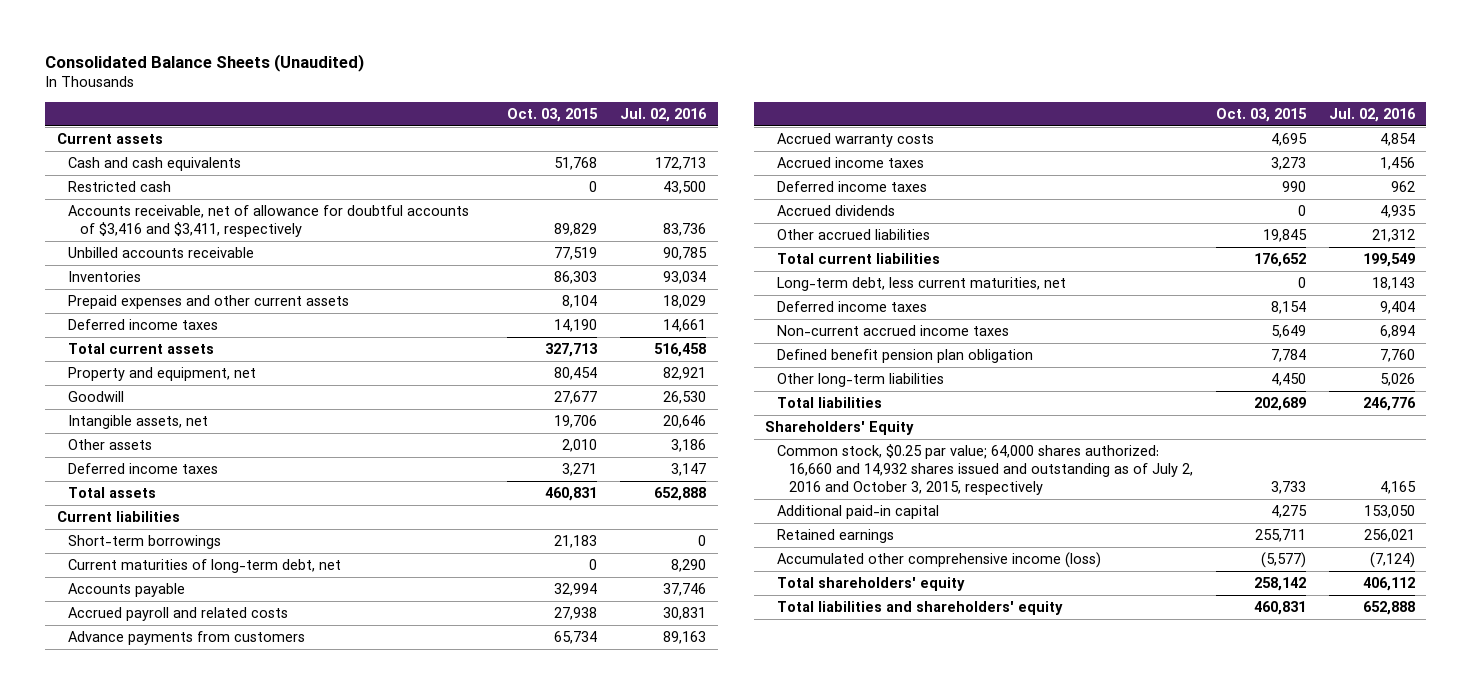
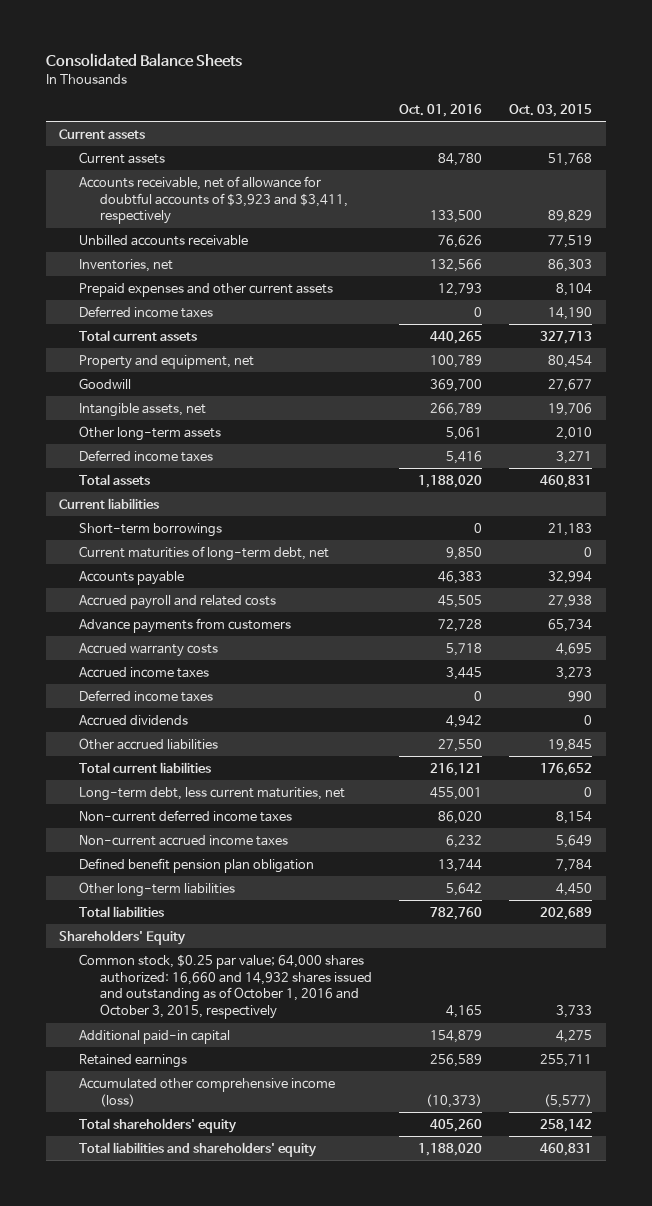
[45,53,365,72] Consolidated Balance Sheets (Unaudited) -> [45,53,242,68] Consolidated Balance Sheets
[620,107,708,122] Jul. 02, 2016 -> none
none -> [399,104,483,118] Oct. 01, 2016
[68,181,172,193] Restricted cash -> none
[68,157,242,172] Cash and cash equivalents -> [79,151,166,164] Current assets
[68,205,470,238] Accounts receivable, net of allowance for doubtful accounts of $3,416 and $3,411, respectively -> [79,175,348,225] Accounts receivable, net of allowance for doubtful accounts of $3,923 and $3,411, respectively
[68,271,142,283] Inventories -> [79,258,174,272] Inventories, net
[68,439,153,451] Other assets -> [79,425,222,441] Other long-term assets
[777,301,928,313] Deferred income taxes -> [79,809,293,822] Non-current deferred income taxes
[777,444,1194,496] Common stock, $0.25 par value; 64,000 shares authorized: 16,660 and 14,932 shares issued and outstanding as of July 2, 2016 and October 3, 2015, respectively -> [79,953,372,1020] Common stock, $0.25 par value; 64,000 shares authorized: 16,660 and 14,932 shares issued and outstanding as of October 1, 2016 and October 3, 2015, respectively

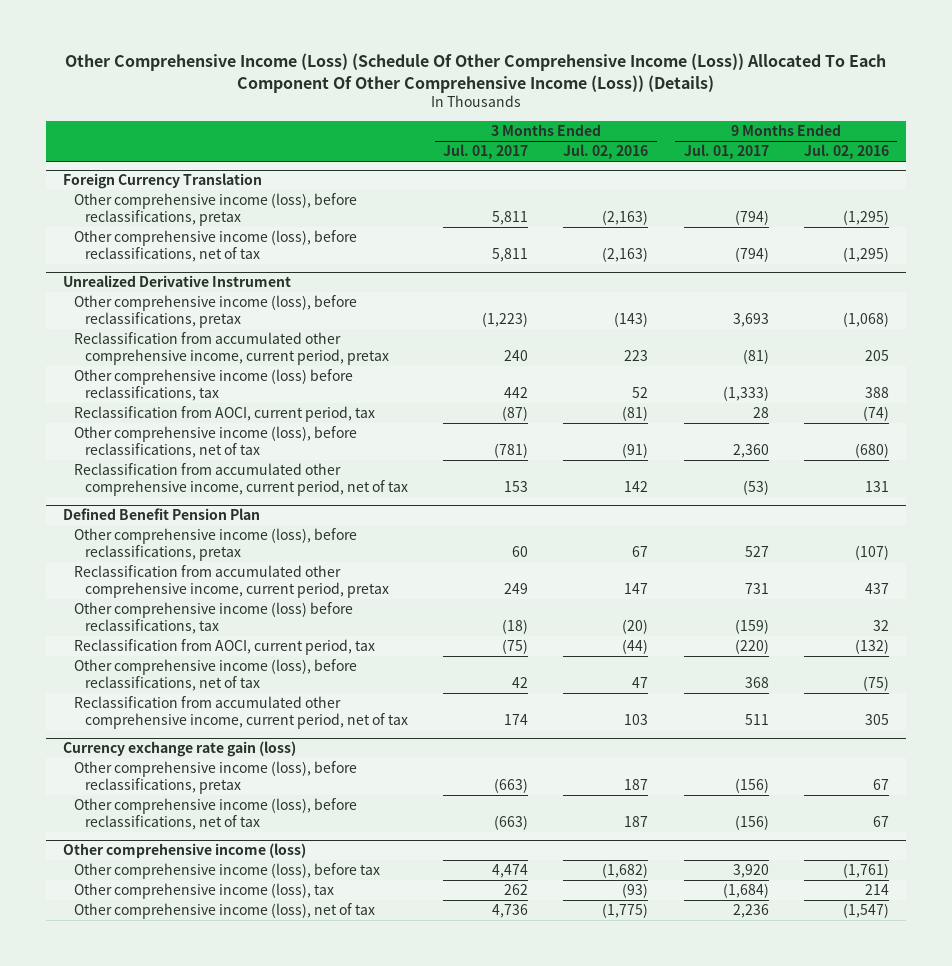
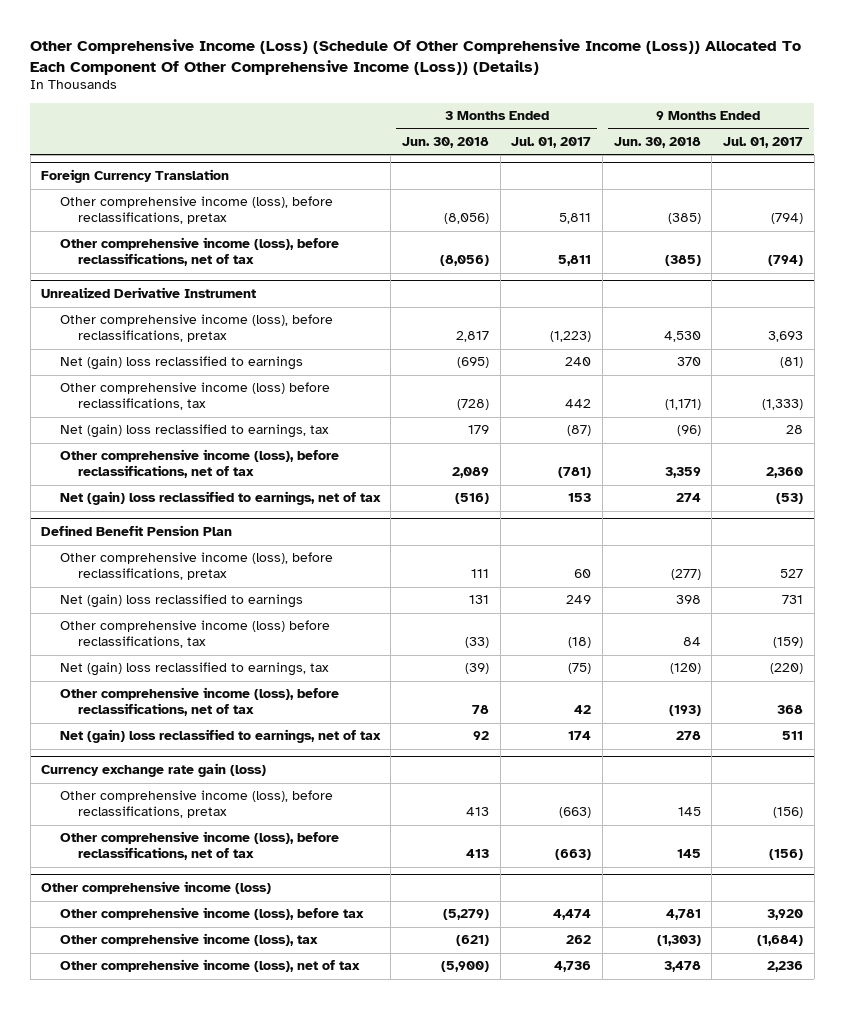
[563,144,649,160] Jul. 02, 2016 -> none
[803,144,889,160] Jul. 02, 2016 -> none
none -> [401,136,489,148] Jun. 30, 2018
none -> [613,136,701,148] Jun. 30, 2018
[74,332,390,365] Reclassification from accumulated other comprehensive income, current period, pretax -> [59,356,303,371] Net (gain) loss reclassified to earnings
[74,406,376,423] Reclassification from AOCI, current period, tax -> [59,424,329,439] Net (gain) loss reclassified to earnings, tax
[74,463,409,496] Reclassification from accumulated other comprehensive income, current period, net of tax -> [59,491,381,506] Net (gain) loss reclassified to earnings, net of tax
[74,565,390,598] Reclassification from accumulated other comprehensive income, current period, pretax -> [59,594,303,609] Net (gain) loss reclassified to earnings
[74,639,376,656] Reclassification from AOCI, current period, tax -> [59,662,329,677] Net (gain) loss reclassified to earnings, tax
[74,696,409,729] Reclassification from accumulated other comprehensive income, current period, net of tax -> [59,729,381,744] Net (gain) loss reclassified to earnings, net of tax

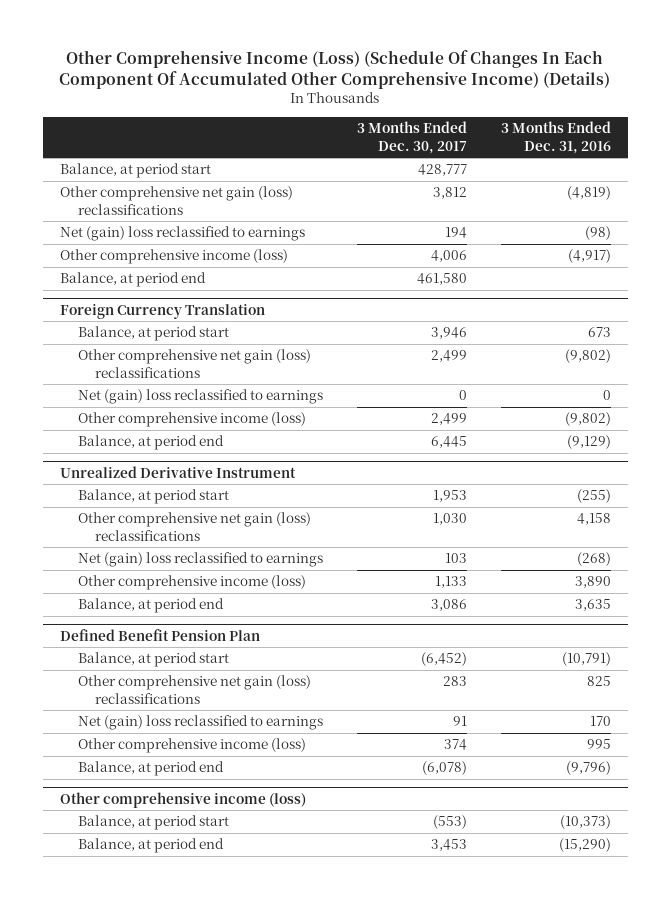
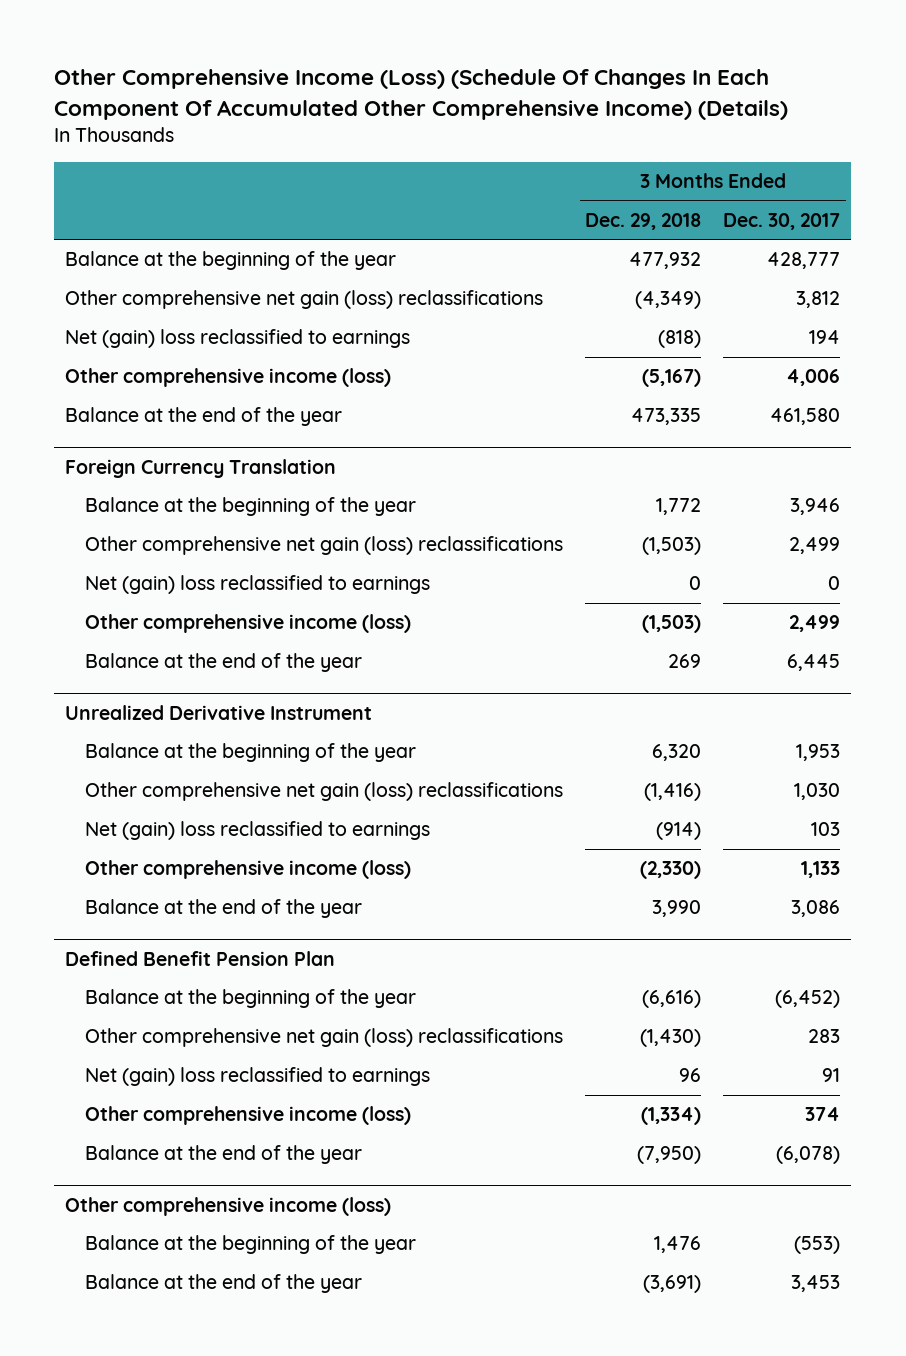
[500,121,611,154] 3 Months Ended Dec. 31, 2016 -> none
none -> [585,212,702,230] Dec. 29, 2018
[59,163,211,179] Balance, at period start -> [65,251,397,271] Balance at the beginning of the year
[59,272,206,288] Balance, at period end -> [65,407,343,427] Balance at the end of the year
[77,326,229,342] Balance, at period start -> [85,497,417,517] Balance at the beginning of the year
[77,435,224,451] Balance, at period end -> [85,653,363,673] Balance at the end of the year
[77,489,229,505] Balance, at period start -> [85,743,417,763] Balance at the beginning of the year
[77,598,224,614] Balance, at period end -> [85,899,363,919] Balance at the end of the year
[77,652,229,668] Balance, at period start -> [85,989,417,1009] Balance at the beginning of the year
[77,761,224,777] Balance, at period end -> [85,1145,363,1165] Balance at the end of the year
[77,815,229,831] Balance, at period start -> [85,1235,417,1255] Balance at the beginning of the year
[77,838,224,854] Balance, at period end -> [85,1274,363,1294] Balance at the end of the year

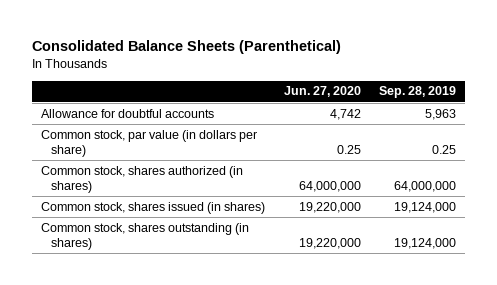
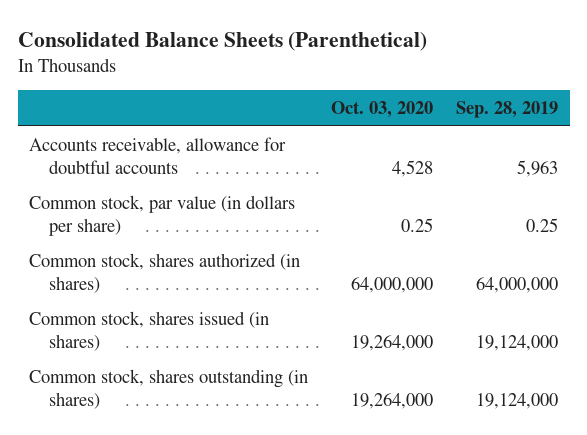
[283,86,361,98] Jun. 27, 2020 -> none
none -> [331,101,434,119] Oct. 03, 2020
[41,108,215,118] Allowance for doubtful accounts -> [29,136,287,174] Accounts receivable, allowance for doubtful accounts

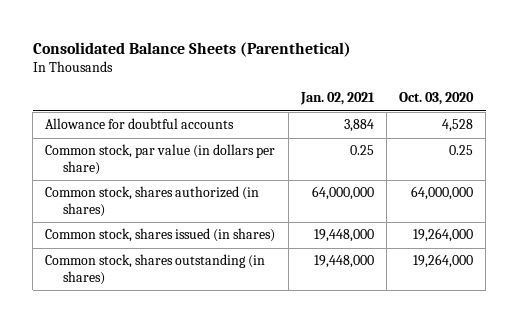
[456,101,559,119] Sep. 28, 2019 -> none
none -> [299,92,375,106] Jan. 02, 2021
[29,136,287,174] Accounts receivable, allowance for doubtful accounts -> [45,118,235,130] Allowance for doubtful accounts

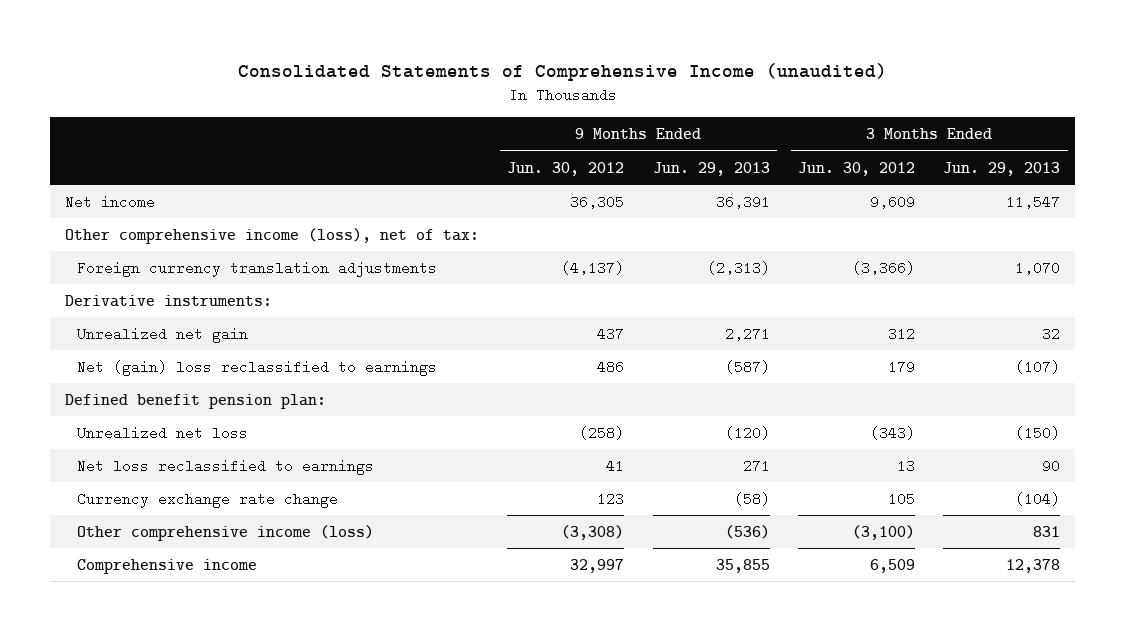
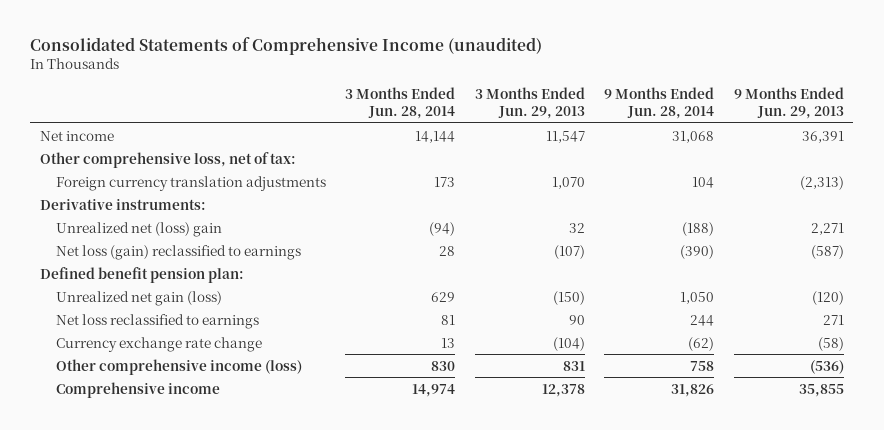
[507,161,625,176] Jun. 30, 2012 -> none
[797,161,915,176] Jun. 30, 2012 -> none
none -> [345,86,456,119] 3 Months Ended Jun. 28, 2014
none -> [604,86,715,119] 9 Months Ended Jun. 28, 2014
[64,227,479,244] Other comprehensive income (loss), net of tax: -> [40,151,297,168] Other comprehensive loss, net of tax:
[77,326,249,343] Unrealized net gain -> [56,221,223,237] Unrealized net (loss) gain
[77,359,438,376] Net (gain) loss reclassified to earnings -> [56,244,302,260] Net loss (gain) reclassified to earnings
[77,425,249,440] Unrealized net loss -> [56,290,223,306] Unrealized net gain (loss)

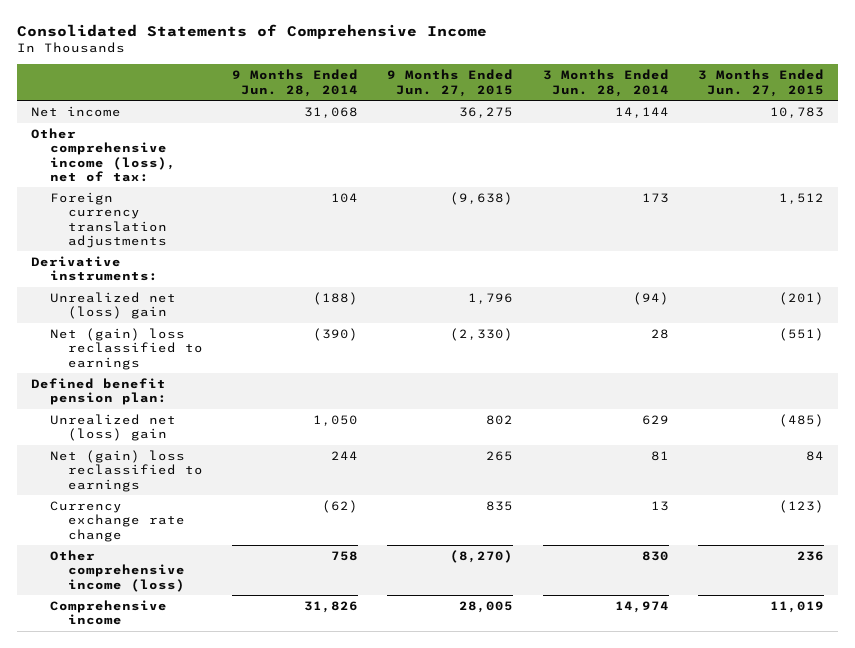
[30,37,543,56] Consolidated Statements of Comprehensive Income (unaudited) -> [16,23,487,39] Consolidated Statements of Comprehensive Income
[474,86,585,119] 3 Months Ended Jun. 29, 2013 -> none
[733,86,844,119] 9 Months Ended Jun. 29, 2013 -> none
none -> [387,69,514,97] 9 Months Ended Jun. 27, 2015
none -> [697,69,824,97] 3 Months Ended Jun. 27, 2015
[40,151,297,168] Other comprehensive loss, net of tax: -> [31,128,176,182] Other comprehensive income (loss), net of tax:
[56,244,302,260] Net loss (gain) reclassified to earnings -> [49,328,204,370] Net (gain) loss reclassified to earnings
[56,290,223,306] Unrealized net gain (loss) -> [49,414,176,442] Unrealized net (loss) gain
[56,313,260,329] Net loss reclassified to earnings -> [49,450,204,492] Net (gain) loss reclassified to earnings

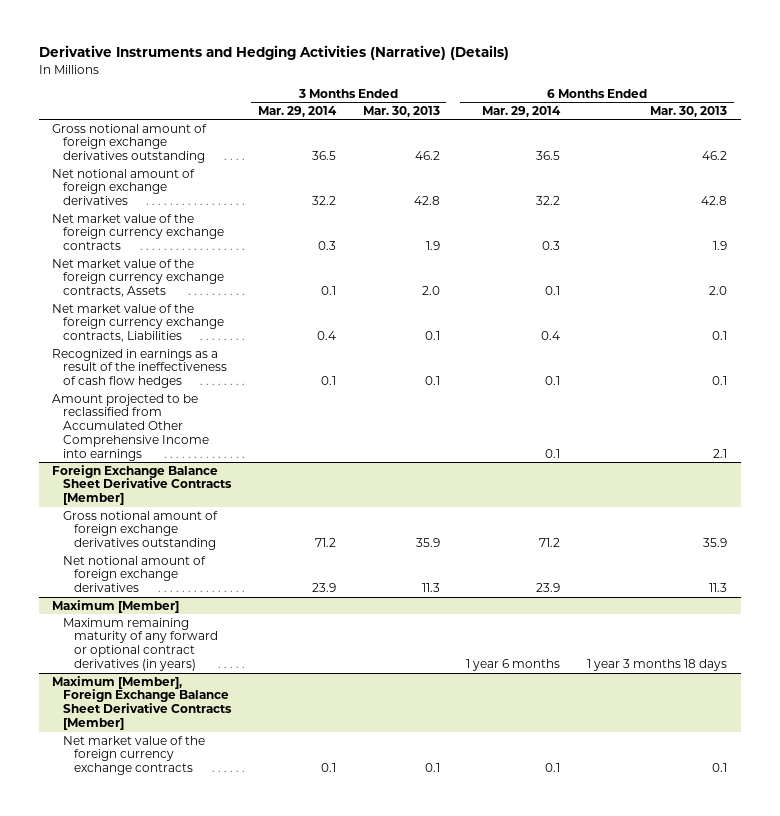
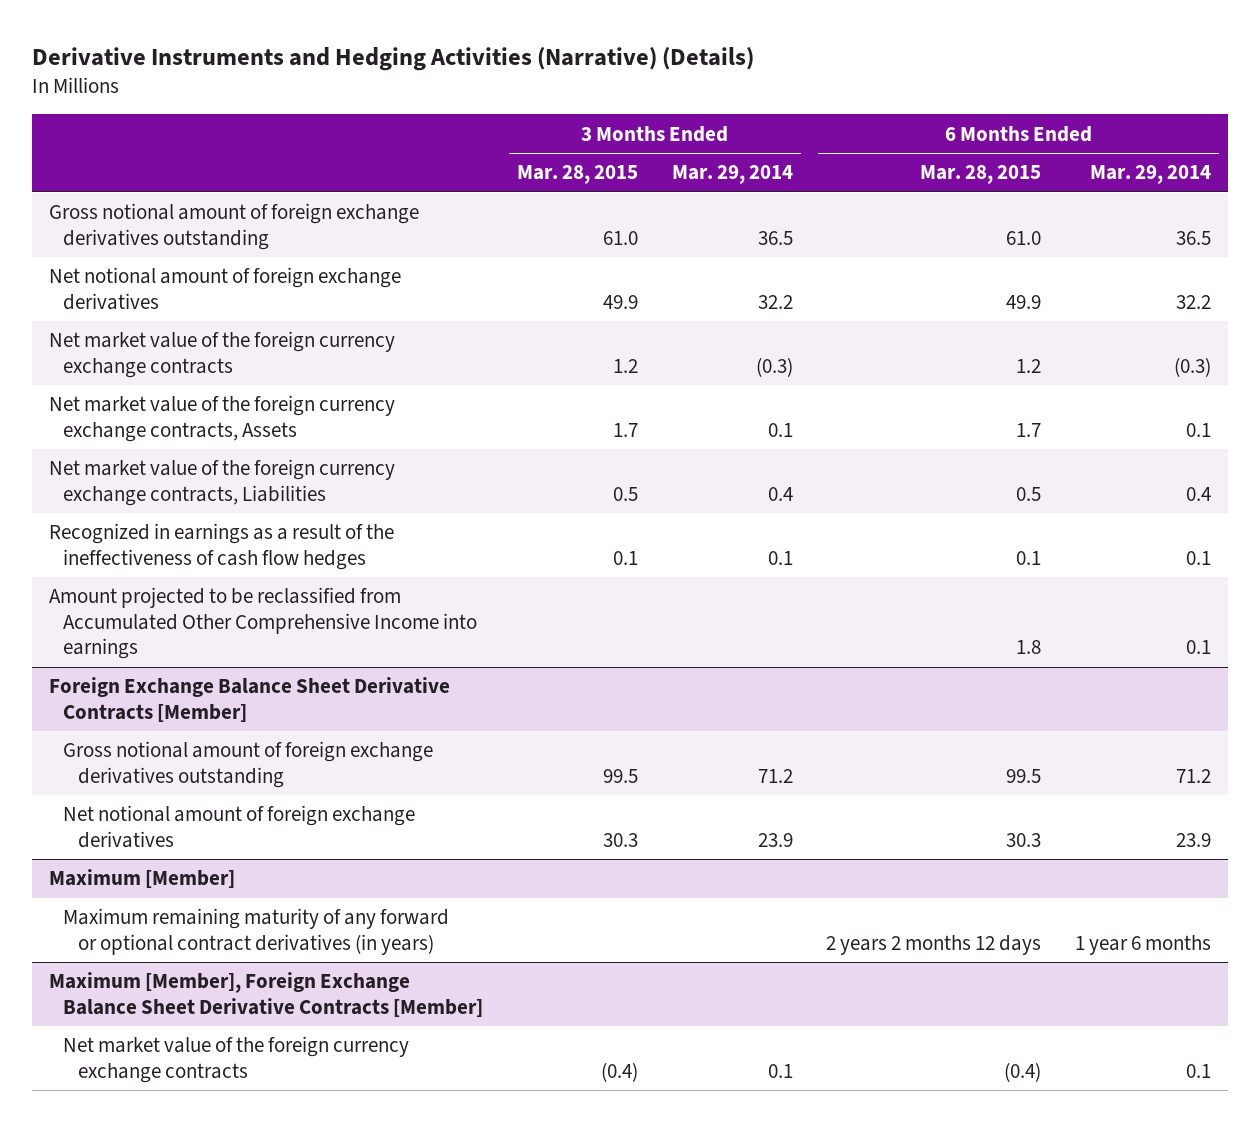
[362,105,440,117] Mar. 30, 2013 -> none
[650,105,728,117] Mar. 30, 2013 -> none
none -> [517,165,639,185] Mar. 28, 2015
none -> [920,165,1042,185] Mar. 28, 2015
[318,241,337,251] 0.3 -> [755,356,793,377] (0.3)
[542,241,561,251] 0.3 -> [1173,356,1211,377] (0.3)

